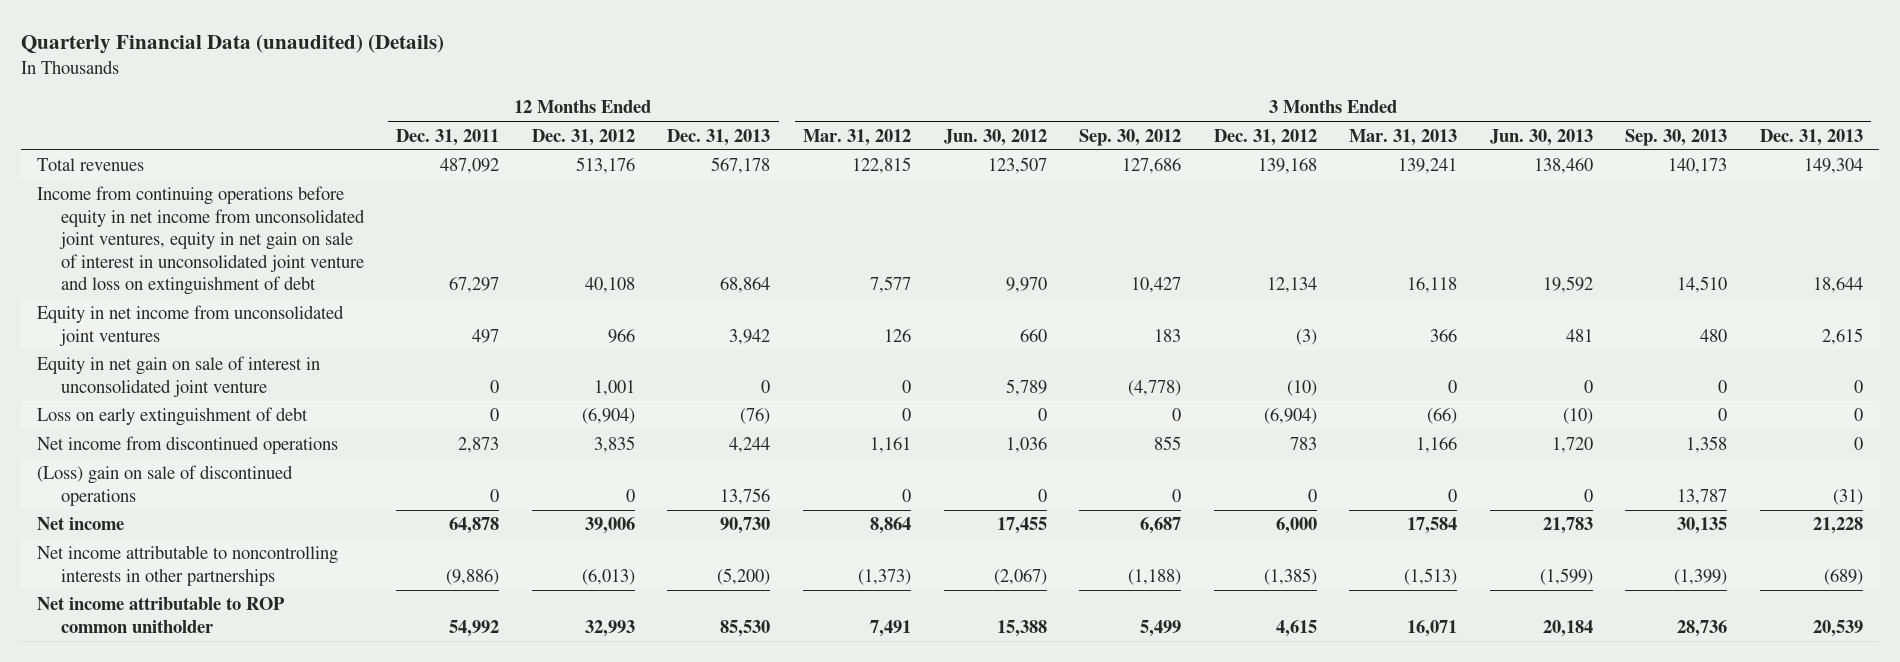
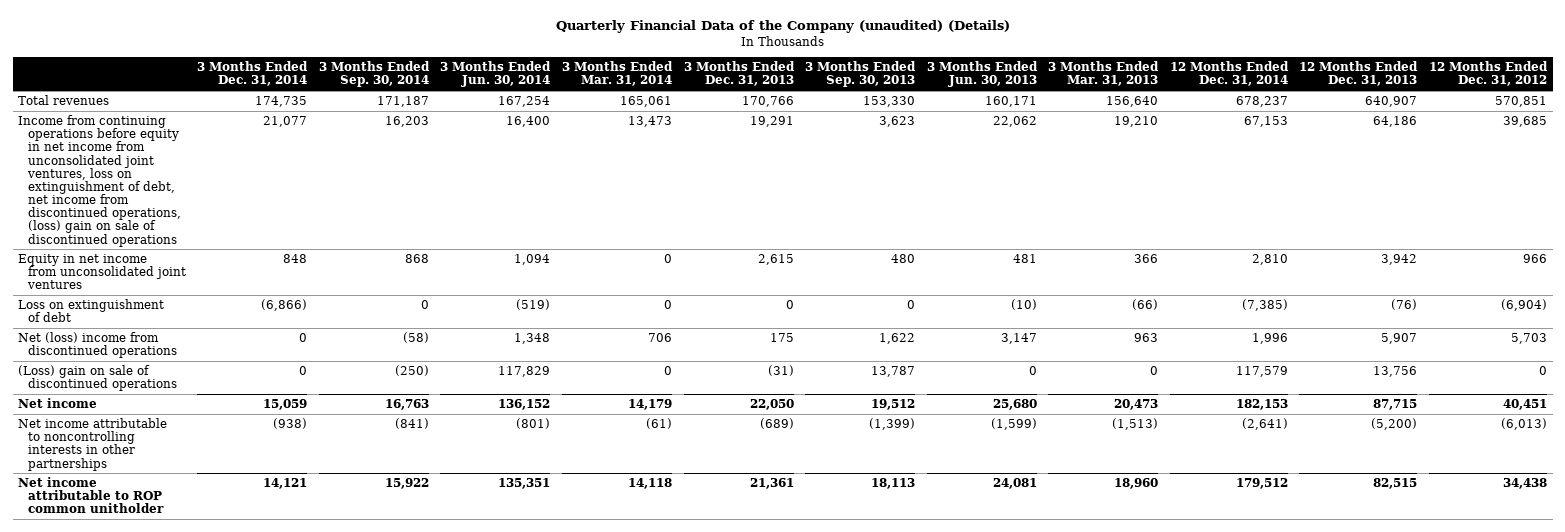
[20,34,444,55] Quarterly Financial Data (unaudited) (Details) -> [555,20,1010,34] Quarterly Financial Data of the Company (unaudited) (Details)
[396,128,500,146] Dec. 31, 2011 -> none
[803,128,912,146] Mar. 31, 2012 -> none
[943,128,1047,146] Jun. 30, 2012 -> none
[1079,128,1182,146] Sep. 30, 2012 -> none
[1213,128,1317,146] Dec. 31, 2012 -> none
none -> [197,61,309,87] 3 Months Ended Dec. 31, 2014
none -> [318,61,430,88] 3 Months Ended Sep. 30, 2014
none -> [440,61,552,88] 3 Months Ended Jun. 30, 2014
none -> [561,61,673,87] 3 Months Ended Mar. 31, 2014
none -> [1169,61,1289,87] 12 Months Ended Dec. 31, 2014
[575,157,635,175] 513,176 -> [1494,96,1547,108] 570,851
[711,157,771,175] 567,178 -> [1365,96,1418,108] 640,907
[1398,158,1458,175] 139,241 -> [1106,96,1159,108] 156,640
[1533,158,1593,175] 138,460 -> [984,96,1037,108] 160,171
[1668,158,1728,175] 140,173 -> [863,96,916,108] 153,330
[1803,158,1863,175] 149,304 -> [741,96,794,108] 170,766
[36,186,365,296] Income from continuing operations before equity in net income from unconsolidated joint ventures, equity in net gain on sale of interest in unconsolidated joint venture and loss on extinguishment of debt -> [18,115,181,247] Income from continuing operations before equity in net income from unconsolidated joint ventures, loss on extinguishment of debt, net income from discontinued operations, (loss) gain on sale of discontinued operations
[584,277,635,294] 40,108 -> [1502,116,1547,128] 39,685
[720,277,771,294] 68,864 -> [1373,116,1418,128] 64,186
[1407,277,1458,294] 16,118 -> [1114,116,1159,128] 19,210
[1542,276,1593,294] 19,592 -> [992,116,1037,128] 22,062
[1677,276,1728,294] 14,510 -> [879,116,916,128] 3,623
[1812,277,1863,294] 18,644 -> [749,116,794,128] 19,291
[36,356,320,397] Equity in net gain on sale of interest in unconsolidated joint venture -> none
[36,407,308,427] Loss on early extinguishment of debt -> [18,299,165,323] Loss on extinguishment of debt
[36,436,338,455] Net income from discontinued operations -> [18,332,177,359] Net (loss) income from discontinued operations
[593,436,635,454] 3,835 -> [1510,333,1547,345] 5,703
[729,437,771,454] 4,244 -> [1381,333,1418,345] 5,907
[1416,437,1458,454] 1,166 -> [1134,333,1159,343] 963
[1551,437,1593,454] 1,720 -> [1000,333,1037,345] 3,147
[1686,436,1728,454] 1,358 -> [879,333,916,345] 1,622
[1853,437,1863,451] 0 -> [769,333,794,343] 175
[584,517,635,535] 39,006 -> [1502,399,1547,411] 40,451
[720,517,771,535] 90,730 -> [1373,399,1418,411] 87,715
[1407,517,1458,535] 17,584 -> [1114,399,1159,411] 20,473
[1542,517,1593,535] 21,783 -> [992,399,1037,411] 25,680
[1677,517,1728,535] 30,135 -> [871,399,916,411] 19,512
[1812,517,1863,535] 21,228 -> [749,399,794,411] 22,050
[584,619,635,637] 32,993 -> [1502,478,1547,490] 34,438
[720,619,771,637] 85,530 -> [1373,478,1418,490] 82,515
[1407,619,1458,637] 16,071 -> [1114,478,1159,490] 18,960
[1542,619,1593,637] 20,184 -> [992,478,1037,490] 24,081
[1677,619,1728,637] 28,736 -> [871,478,916,490] 18,113
[1812,619,1863,637] 20,539 -> [749,478,794,490] 21,361

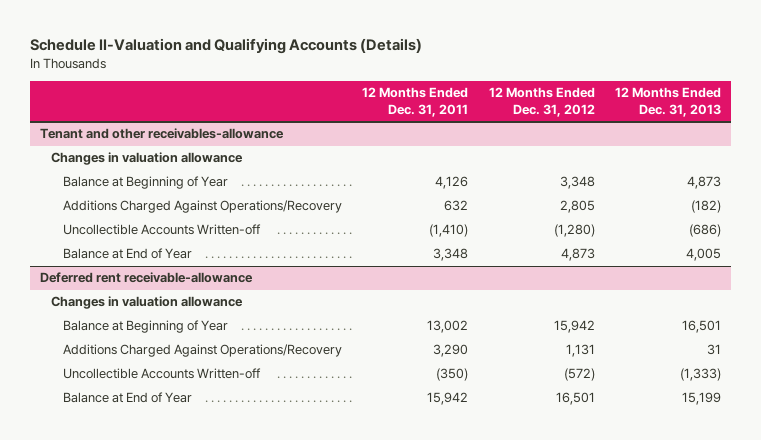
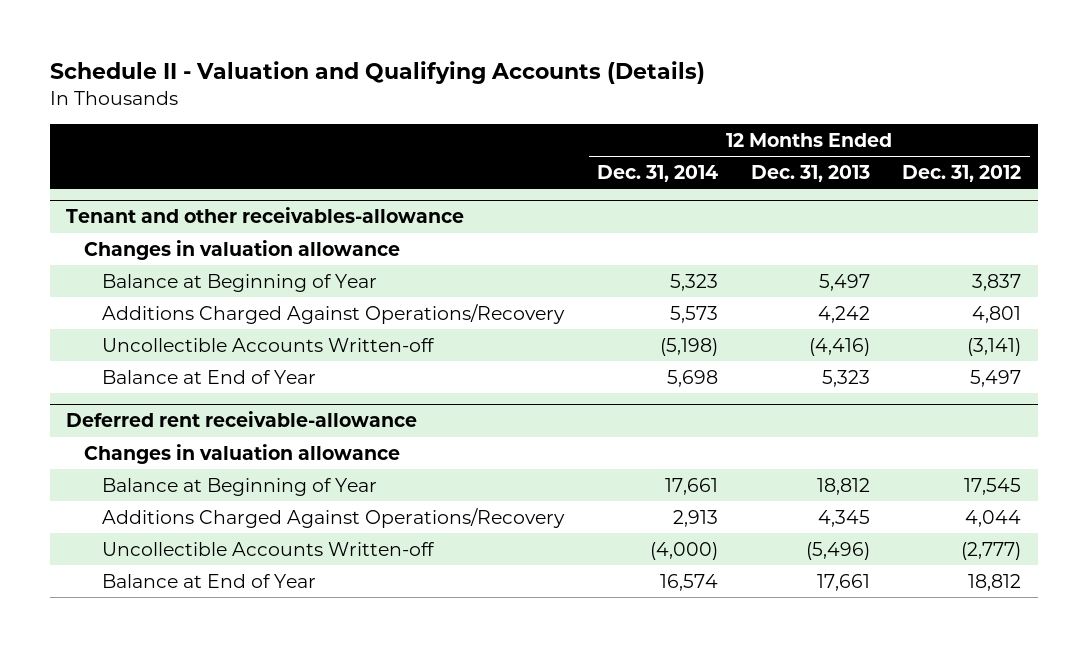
[29,38,422,55] Schedule II-Valuation and Qualifying Accounts (Details) -> [49,61,705,85] Schedule II - Valuation and Qualifying Accounts (Details)
[362,87,469,117] 12 Months Ended Dec. 31, 2011 -> none
none -> [597,164,719,182] Dec. 31, 2014
[559,176,595,190] 3,348 -> [972,273,1022,291] 3,837
[686,176,721,190] 4,873 -> [818,273,870,291] 5,497
[559,200,595,214] 2,805 -> [972,305,1022,323] 4,801
[690,200,721,214] (182) -> [817,305,870,323] 4,242
[553,224,595,238] (1,280) -> [967,337,1022,356] (3,141)
[688,224,721,238] (686) -> [808,337,870,356] (4,416)
[560,248,595,262] 4,873 -> [970,369,1022,387] 5,497
[685,248,721,262] 4,005 -> [821,369,870,387] 5,323
[553,320,595,334] 15,942 -> [964,477,1022,495] 17,545
[681,320,721,334] 16,501 -> [816,477,870,495] 18,812
[565,344,595,358] 1,131 -> [965,509,1022,527] 4,044
[706,344,721,356] 31 -> [817,509,870,527] 4,345
[563,368,595,382] (572) -> [961,541,1022,560] (2,777)
[679,368,721,382] (1,333) -> [805,541,870,560] (5,496)
[555,392,595,406] 16,501 -> [968,573,1022,591] 18,812
[681,392,721,406] 15,199 -> [816,573,870,591] 17,661

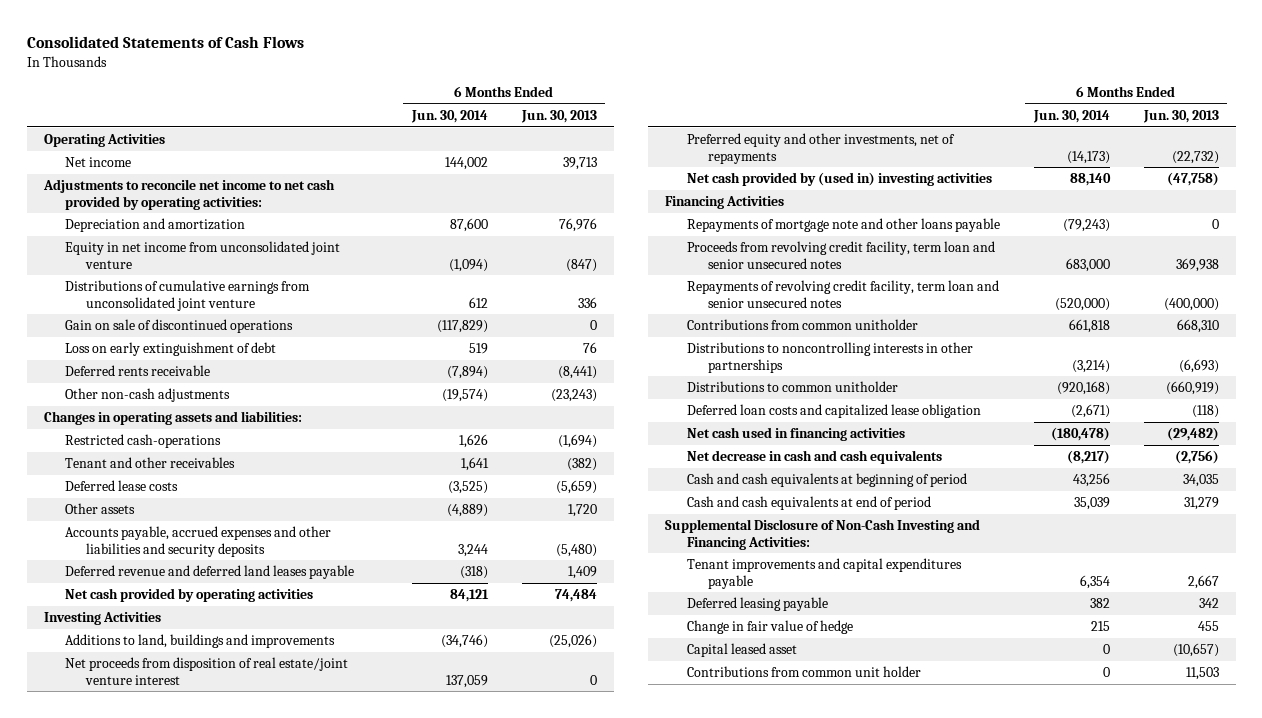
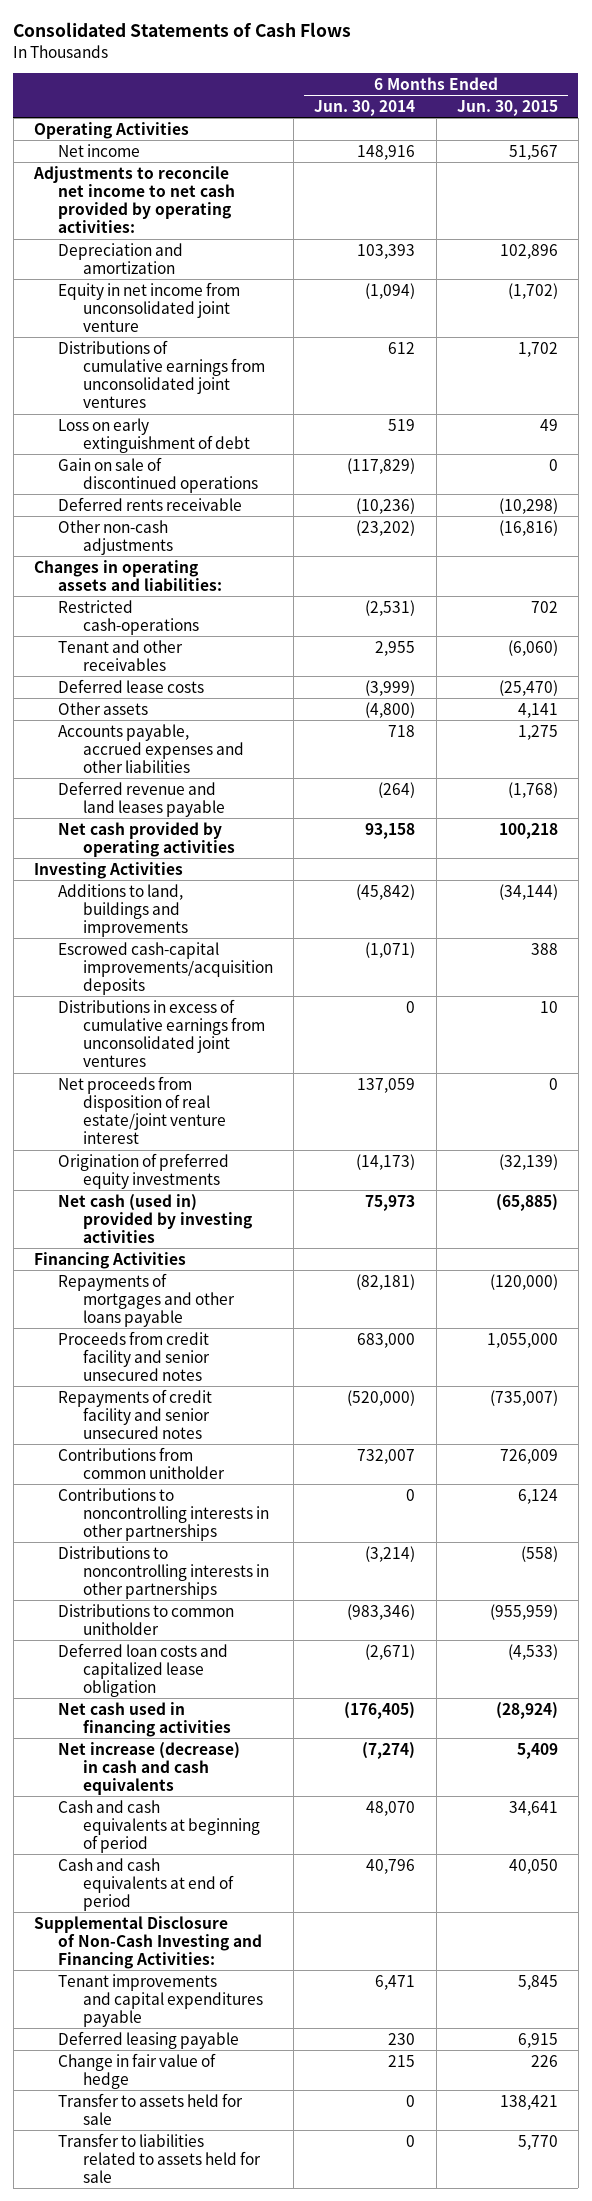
[520,110,597,124] Jun. 30, 2013 -> none
none -> [456,99,558,116] Jun. 30, 2015
[444,157,488,171] 144,002 -> [357,144,416,160] 148,916
[449,218,488,233] 87,600 -> [357,243,416,259] 103,393
[64,280,310,311] Distributions of cumulative earnings from unconsolidated joint venture -> [58,339,265,409] Distributions of cumulative earnings from unconsolidated joint ventures
[64,319,293,334] Gain on sale of discontinued operations -> [58,456,258,493] Gain on sale of discontinued operations
[446,366,488,380] (7,894) -> [356,497,416,514] (10,236)
[441,389,488,403] (19,574) -> [356,519,416,536] (23,202)
[458,434,488,449] 1,626 -> [365,599,416,616] (2,531)
[460,457,489,472] 1,641 -> [375,640,416,656] 2,955
[447,481,488,495] (3,525) -> [365,679,416,696] (3,999)
[446,504,488,518] (4,889) -> [365,701,416,718] (4,800)
[64,526,331,557] Accounts payable, accrued expenses and other liabilities and security deposits -> [58,723,244,774] Accounts payable, accrued expenses and other liabilities
[457,543,488,557] 3,244 -> [388,724,416,737] 718
[64,565,354,580] Deferred revenue and deferred land leases payable -> [58,780,225,817] Deferred revenue and land leases payable
[459,566,488,580] (318) -> [378,781,416,798] (264)
[449,589,489,603] 84,121 -> [365,822,416,839] 93,158
[440,634,488,649] (34,746) -> [356,883,416,900] (45,842)
none -> [58,941,273,996] Escrowed cash-capital improvements/acquisition deposits
none -> [58,998,265,1068] Distributions in excess of cumulative earnings from unconsolidated joint ventures
[686,133,955,164] Preferred equity and other investments, net of repayments -> [58,1152,230,1189] Origination of preferred equity investments
[686,172,992,187] Net cash provided by (used in) investing activities -> [58,1193,252,1244] Net cash (used in) provided by investing activities
[1069,173,1111,187] 88,140 -> [365,1194,416,1211] 75,973
[686,218,1000,233] Repayments of mortgage note and other loans payable -> [58,1272,235,1328] Repayments of mortgages and other loans payable
[1062,219,1110,233] (79,243) -> [356,1273,416,1290] (82,181)
[686,241,995,269] Proceeds from revolving credit facility, term loan and senior unsecured notes -> [58,1330,210,1382] Proceeds from credit facility and senior unsecured notes
[686,280,999,308] Repayments of revolving credit facility, term loan and senior unsecured notes -> [58,1388,213,1440] Repayments of credit facility and senior unsecured notes
[1068,319,1110,334] 661,818 -> [357,1448,416,1464] 732,007
none -> [58,1487,269,1542] Contributions to noncontrolling interests in other partnerships
[1056,381,1110,396] (920,168) -> [347,1603,416,1620] (983,346)
[1050,427,1110,442] (180,478) -> [344,1701,416,1719] (176,405)
[686,450,942,465] Net decrease in cash and cash equivalents -> [58,1741,241,1796] Net increase (decrease) in cash and cash equivalents
[1066,450,1110,465] (8,217) -> [362,1741,416,1759] (7,274)
[1072,473,1110,488] 43,256 -> [366,1800,416,1816] 48,070
[1073,497,1110,511] 35,039 -> [366,1858,416,1874] 40,796
[1079,574,1110,589] 6,354 -> [375,1974,416,1990] 6,471
[1089,598,1110,609] 382 -> [388,2032,416,2045] 230
[686,643,797,658] Capital leased asset -> none
[686,666,921,678] Contributions from common unit holder -> none
none -> [58,2092,244,2125] Transfer to assets held for sale
none -> [58,2132,261,2184] Transfer to liabilities related to assets held for sale

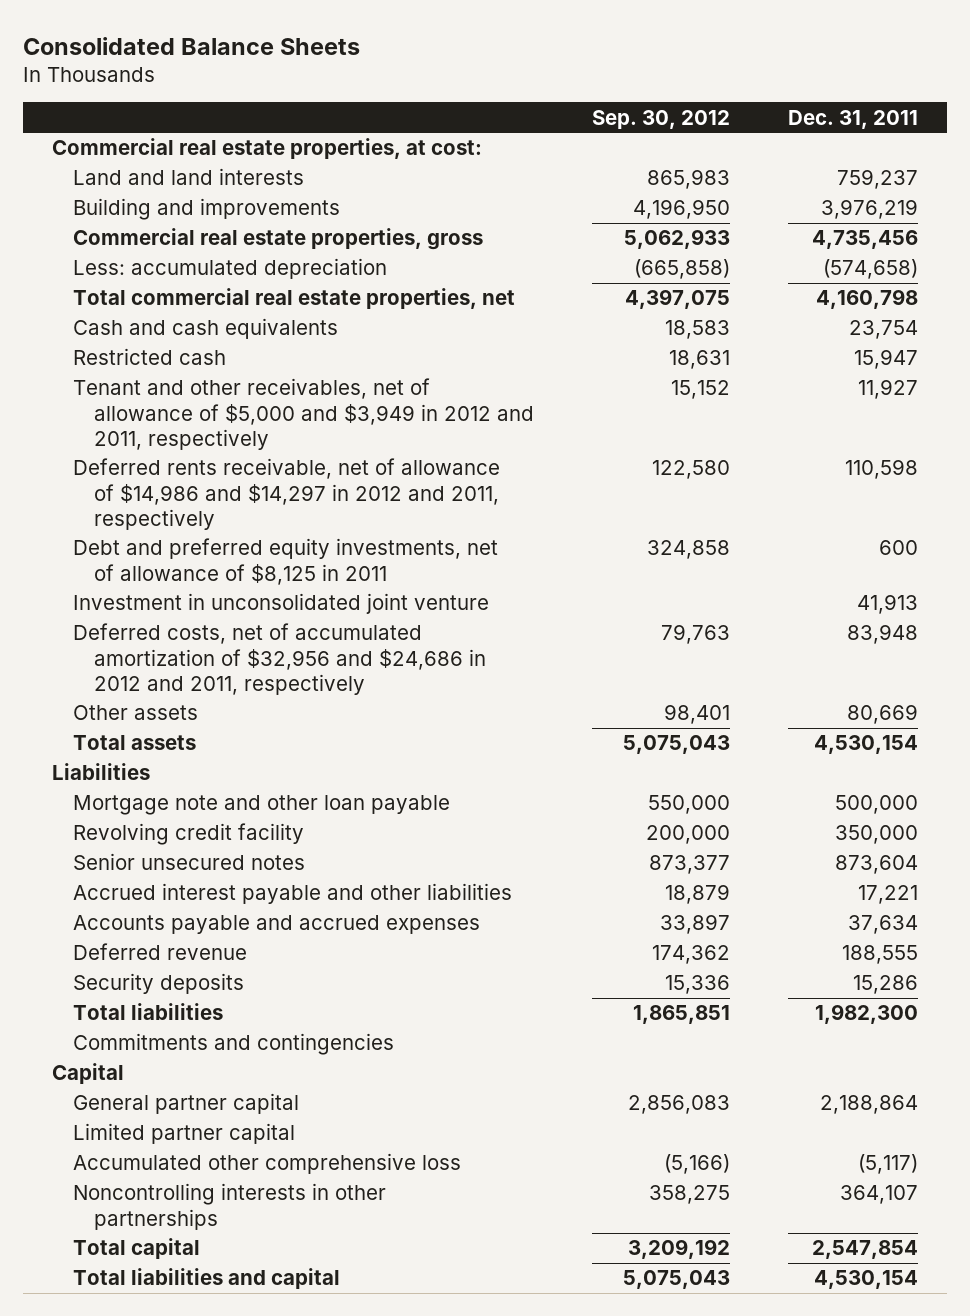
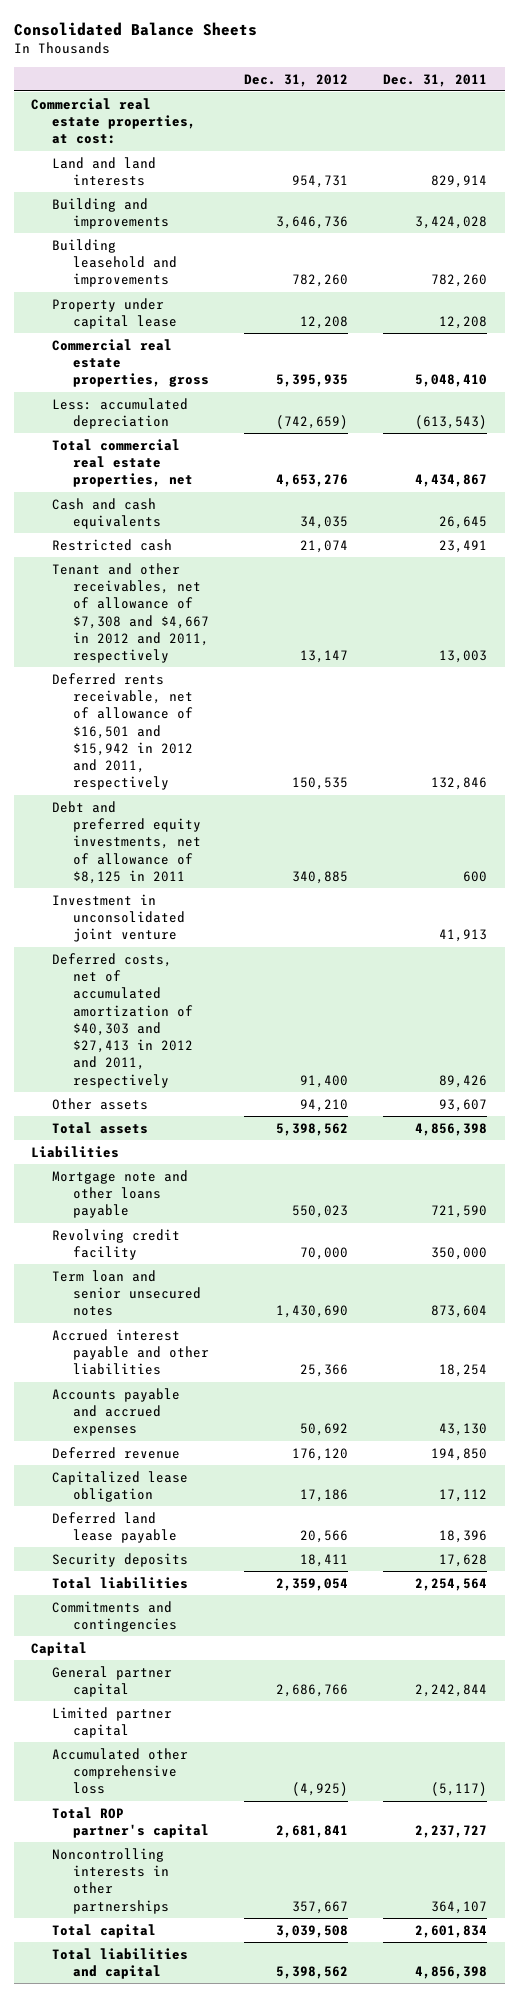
[591,109,730,129] Sep. 30, 2012 -> none
none -> [243,73,348,87] Dec. 31, 2012
[837,169,919,190] 759,237 -> [431,175,488,189] 829,914
[821,199,919,220] 3,976,219 -> [415,216,488,230] 3,424,028
none -> [52,238,177,288] Building leasehold and improvements
none -> [52,297,177,330] Property under capital lease
[812,230,919,250] 4,735,456 -> [415,374,488,388] 5,048,410
[823,259,919,280] (574,658) -> [415,415,488,430] (613,543)
[816,289,919,310] 4,160,798 -> [415,474,488,488] 4,434,867
[849,320,919,340] 23,754 -> [439,516,488,530] 26,645
[854,349,919,370] 15,947 -> [439,539,488,553] 23,491
[72,378,534,450] Tenant and other receivables, net of allowance of $5,000 and $3,949 in 2012 and 2011, respectively -> [52,562,209,664] Tenant and other receivables, net of allowance of $7,308 and $4,667 in 2012 and 2011, respectively
[858,379,919,400] 11,927 -> [439,650,488,664] 13,003
[72,458,500,530] Deferred rents receivable, net of allowance of $14,986 and $14,297 in 2012 and 2011, respectively -> [52,672,193,791] Deferred rents receivable, net of allowance of $16,501 and $15,942 in 2012 and 2011, respectively
[845,459,919,480] 110,598 -> [431,777,488,791] 132,846
[72,623,486,695] Deferred costs, net of accumulated amortization of $32,956 and $24,686 in 2012 and 2011, respectively -> [52,952,193,1088] Deferred costs, net of accumulated amortization of $40,303 and $27,413 in 2012 and 2011, respectively
[847,624,919,645] 83,948 -> [439,1074,488,1088] 89,426
[847,704,919,725] 80,669 -> [439,1098,488,1112] 93,607
[814,735,919,755] 4,530,154 -> [415,1122,488,1136] 4,856,398
[72,795,450,816] Mortgage note and other loan payable -> [52,1169,189,1219] Mortgage note and other loans payable
[835,795,919,815] 500,000 -> [431,1205,488,1219] 721,590
[72,853,305,871] Senior unsecured notes -> [52,1269,201,1317] Term loan and senior unsecured notes
[858,885,919,905] 17,221 -> [439,1364,488,1378] 18,254
[848,915,919,935] 37,634 -> [439,1423,488,1437] 43,130
[842,945,919,965] 188,555 -> [431,1447,488,1461] 194,850
none -> [52,1470,189,1503] Capitalized lease obligation
none -> [52,1511,177,1544] Deferred land lease payable
[853,975,919,995] 15,286 -> [439,1553,488,1567] 17,628
[815,1004,919,1025] 1,982,300 -> [415,1577,488,1591] 2,254,564
[820,1095,919,1115] 2,188,864 -> [415,1684,488,1698] 2,242,844
none -> [52,1806,209,1839] Total ROP partner's capital
[812,1240,919,1260] 2,547,854 -> [415,1924,488,1938] 2,601,834
[814,1270,919,1290] 4,530,154 -> [415,1966,488,1980] 4,856,398

